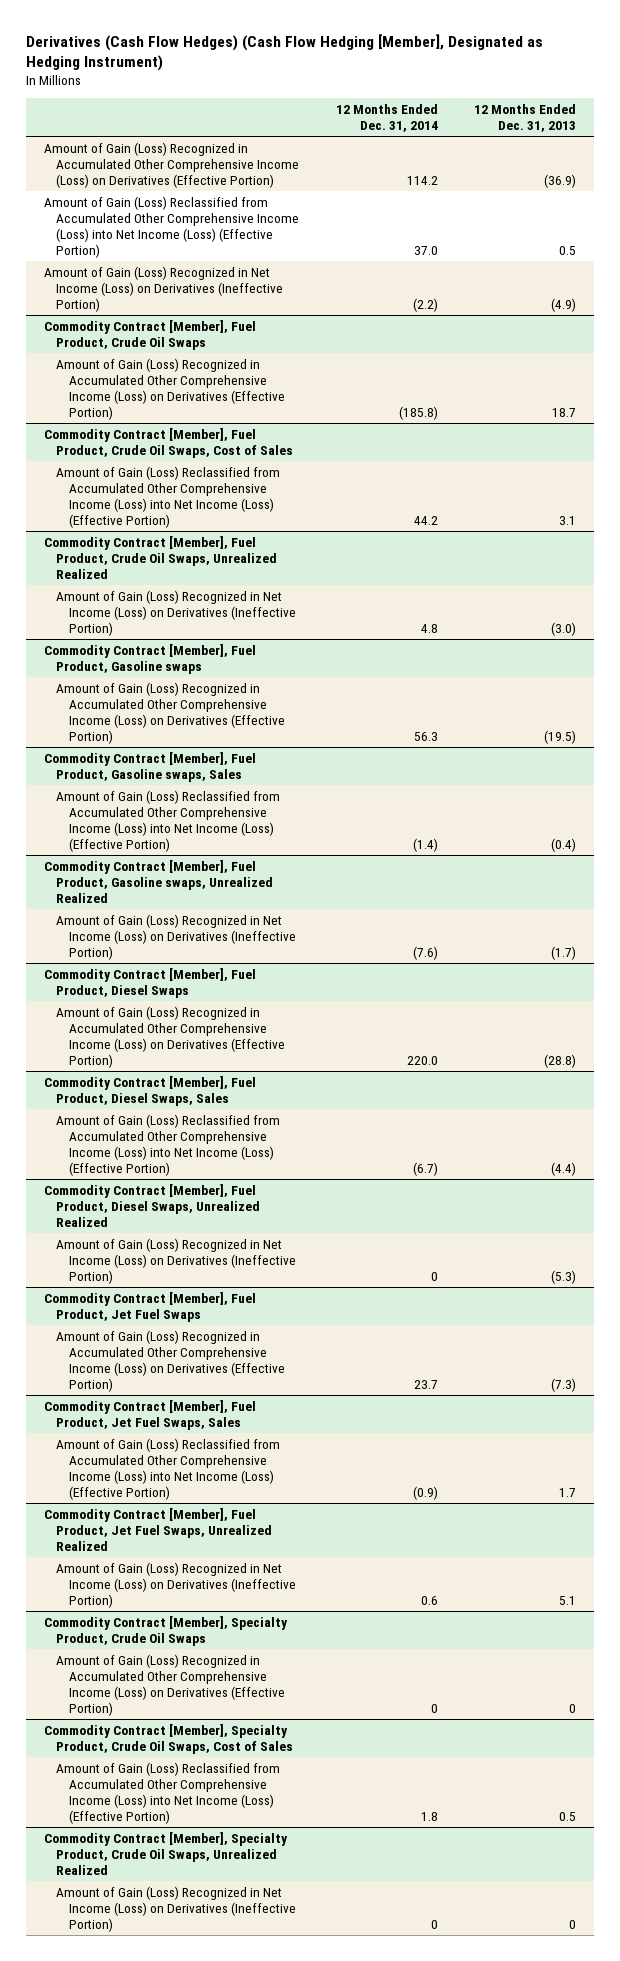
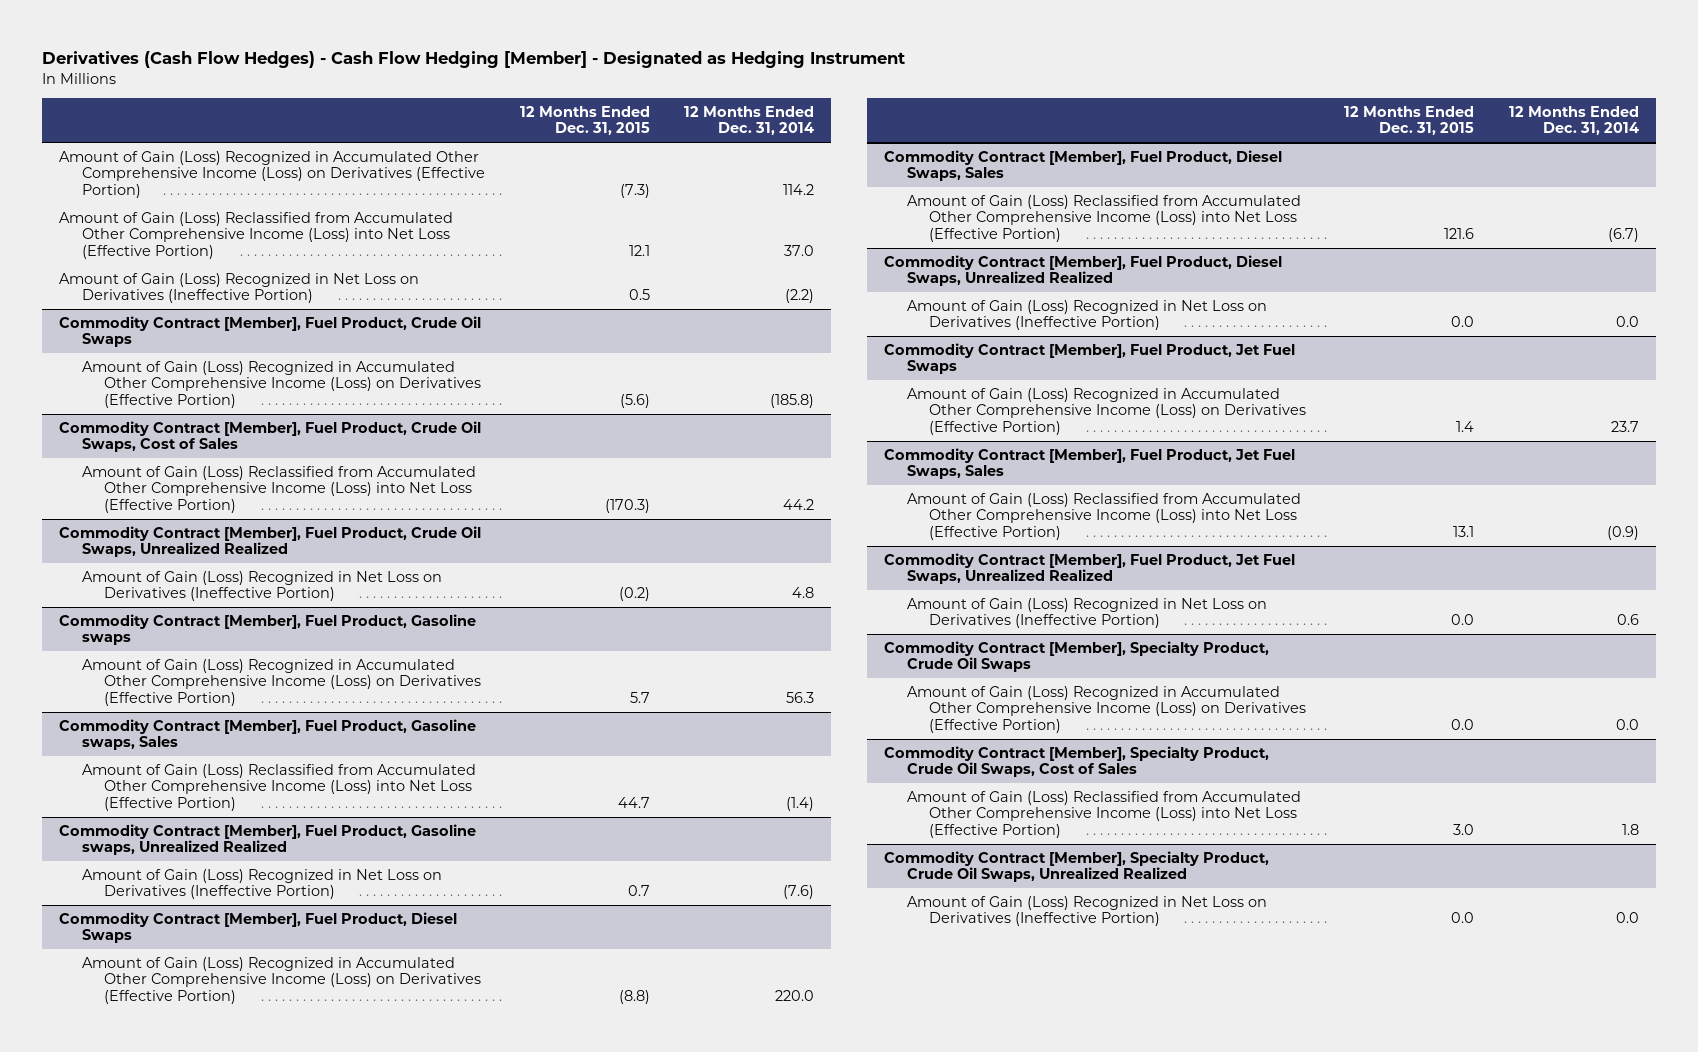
[25,33,543,72] Derivatives (Cash Flow Hedges) (Cash Flow Hedging [Member], Designated as Hedging Instrument) -> [42,51,906,69] Derivatives (Cash Flow Hedges) - Cash Flow Hedging [Member] - Designated as Hedging Instrument
[474,104,577,133] 12 Months Ended Dec. 31, 2013 -> none
none -> [519,105,650,136] 12 Months Ended Dec. 31, 2015
[44,195,300,258] Amount of Gain (Loss) Reclassified from Accumulated Other Comprehensive Income (Loss) into Net Income (Loss) (Effective Portion) -> [59,211,454,260] Amount of Gain (Loss) Reclassified from Accumulated Other Comprehensive Income (Loss) into Net Loss (Effective Portion)
[44,265,284,312] Amount of Gain (Loss) Recognized in Net Income (Loss) on Derivatives (Ineffective Portion) -> [59,272,420,304] Amount of Gain (Loss) Recognized in Net Loss on Derivatives (Ineffective Portion)
[56,465,281,528] Amount of Gain (Loss) Reclassified from Accumulated Other Comprehensive Income (Loss) into Net Income (Loss) (Effective Portion) -> [81,465,476,514] Amount of Gain (Loss) Reclassified from Accumulated Other Comprehensive Income (Loss) into Net Loss (Effective Portion)
[56,589,296,636] Amount of Gain (Loss) Recognized in Net Income (Loss) on Derivatives (Ineffective Portion) -> [81,570,442,602] Amount of Gain (Loss) Recognized in Net Loss on Derivatives (Ineffective Portion)
[56,789,281,852] Amount of Gain (Loss) Reclassified from Accumulated Other Comprehensive Income (Loss) into Net Income (Loss) (Effective Portion) -> [81,763,476,812] Amount of Gain (Loss) Reclassified from Accumulated Other Comprehensive Income (Loss) into Net Loss (Effective Portion)
[56,913,296,960] Amount of Gain (Loss) Recognized in Net Income (Loss) on Derivatives (Ineffective Portion) -> [81,868,442,900] Amount of Gain (Loss) Recognized in Net Loss on Derivatives (Ineffective Portion)
[56,1113,281,1176] Amount of Gain (Loss) Reclassified from Accumulated Other Comprehensive Income (Loss) into Net Income (Loss) (Effective Portion) -> [906,194,1301,243] Amount of Gain (Loss) Reclassified from Accumulated Other Comprehensive Income (Loss) into Net Loss (Effective Portion)
[56,1237,296,1284] Amount of Gain (Loss) Recognized in Net Income (Loss) on Derivatives (Ineffective Portion) -> [906,299,1267,331] Amount of Gain (Loss) Recognized in Net Loss on Derivatives (Ineffective Portion)
[430,1271,438,1281] 0 -> [1616,316,1640,328] 0.0
[56,1437,281,1500] Amount of Gain (Loss) Reclassified from Accumulated Other Comprehensive Income (Loss) into Net Income (Loss) (Effective Portion) -> [906,492,1301,541] Amount of Gain (Loss) Reclassified from Accumulated Other Comprehensive Income (Loss) into Net Loss (Effective Portion)
[56,1561,296,1608] Amount of Gain (Loss) Recognized in Net Income (Loss) on Derivatives (Ineffective Portion) -> [906,597,1267,629] Amount of Gain (Loss) Recognized in Net Loss on Derivatives (Ineffective Portion)
[430,1703,438,1713] 0 -> [1616,719,1640,731] 0.0
[56,1761,281,1824] Amount of Gain (Loss) Reclassified from Accumulated Other Comprehensive Income (Loss) into Net Income (Loss) (Effective Portion) -> [906,790,1301,839] Amount of Gain (Loss) Reclassified from Accumulated Other Comprehensive Income (Loss) into Net Loss (Effective Portion)
[56,1885,296,1932] Amount of Gain (Loss) Recognized in Net Income (Loss) on Derivatives (Ineffective Portion) -> [906,895,1267,927] Amount of Gain (Loss) Recognized in Net Loss on Derivatives (Ineffective Portion)
[430,1919,438,1929] 0 -> [1616,912,1640,924] 0.0

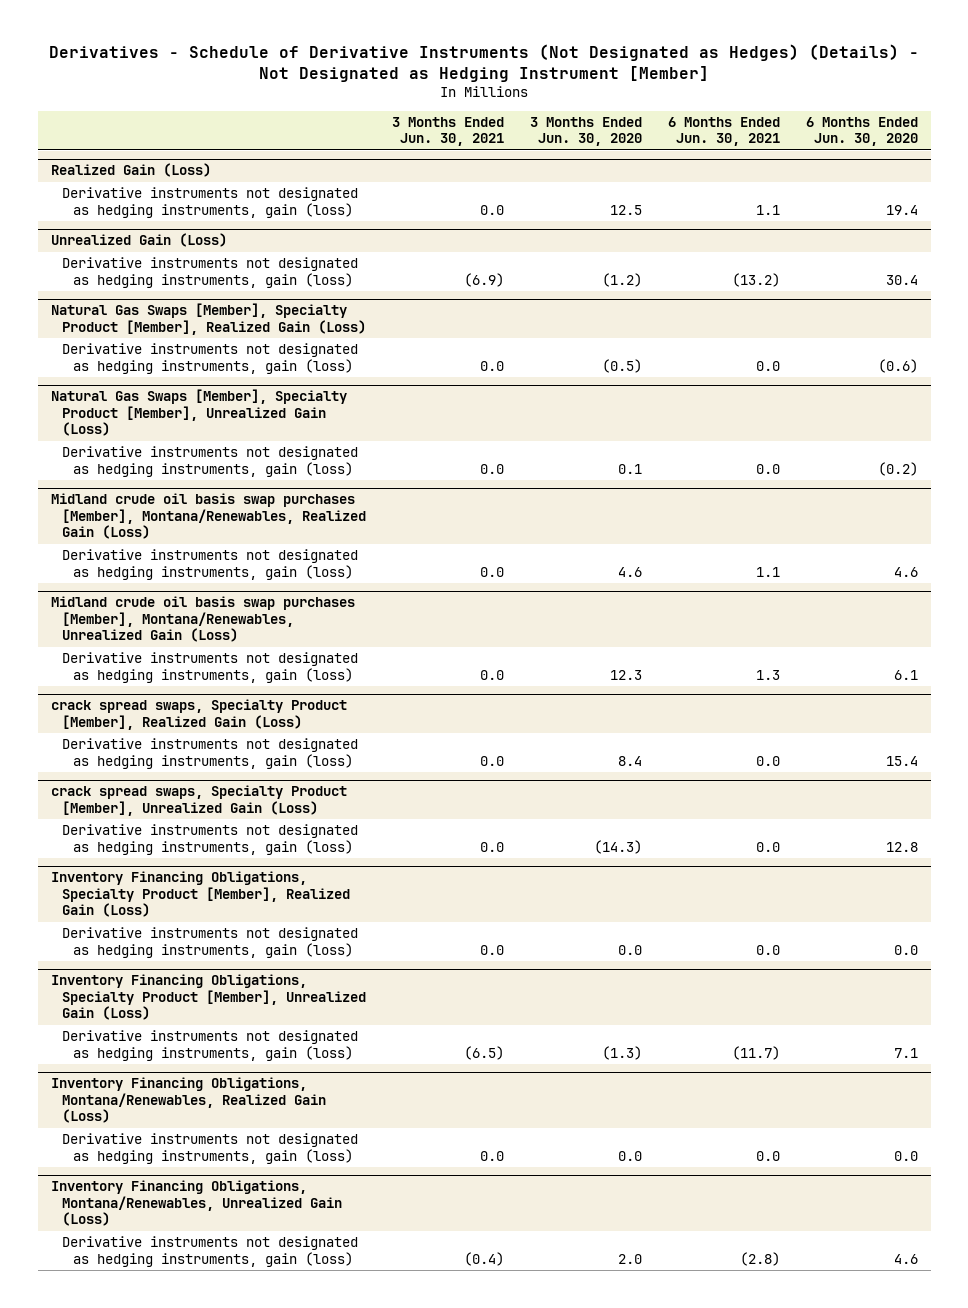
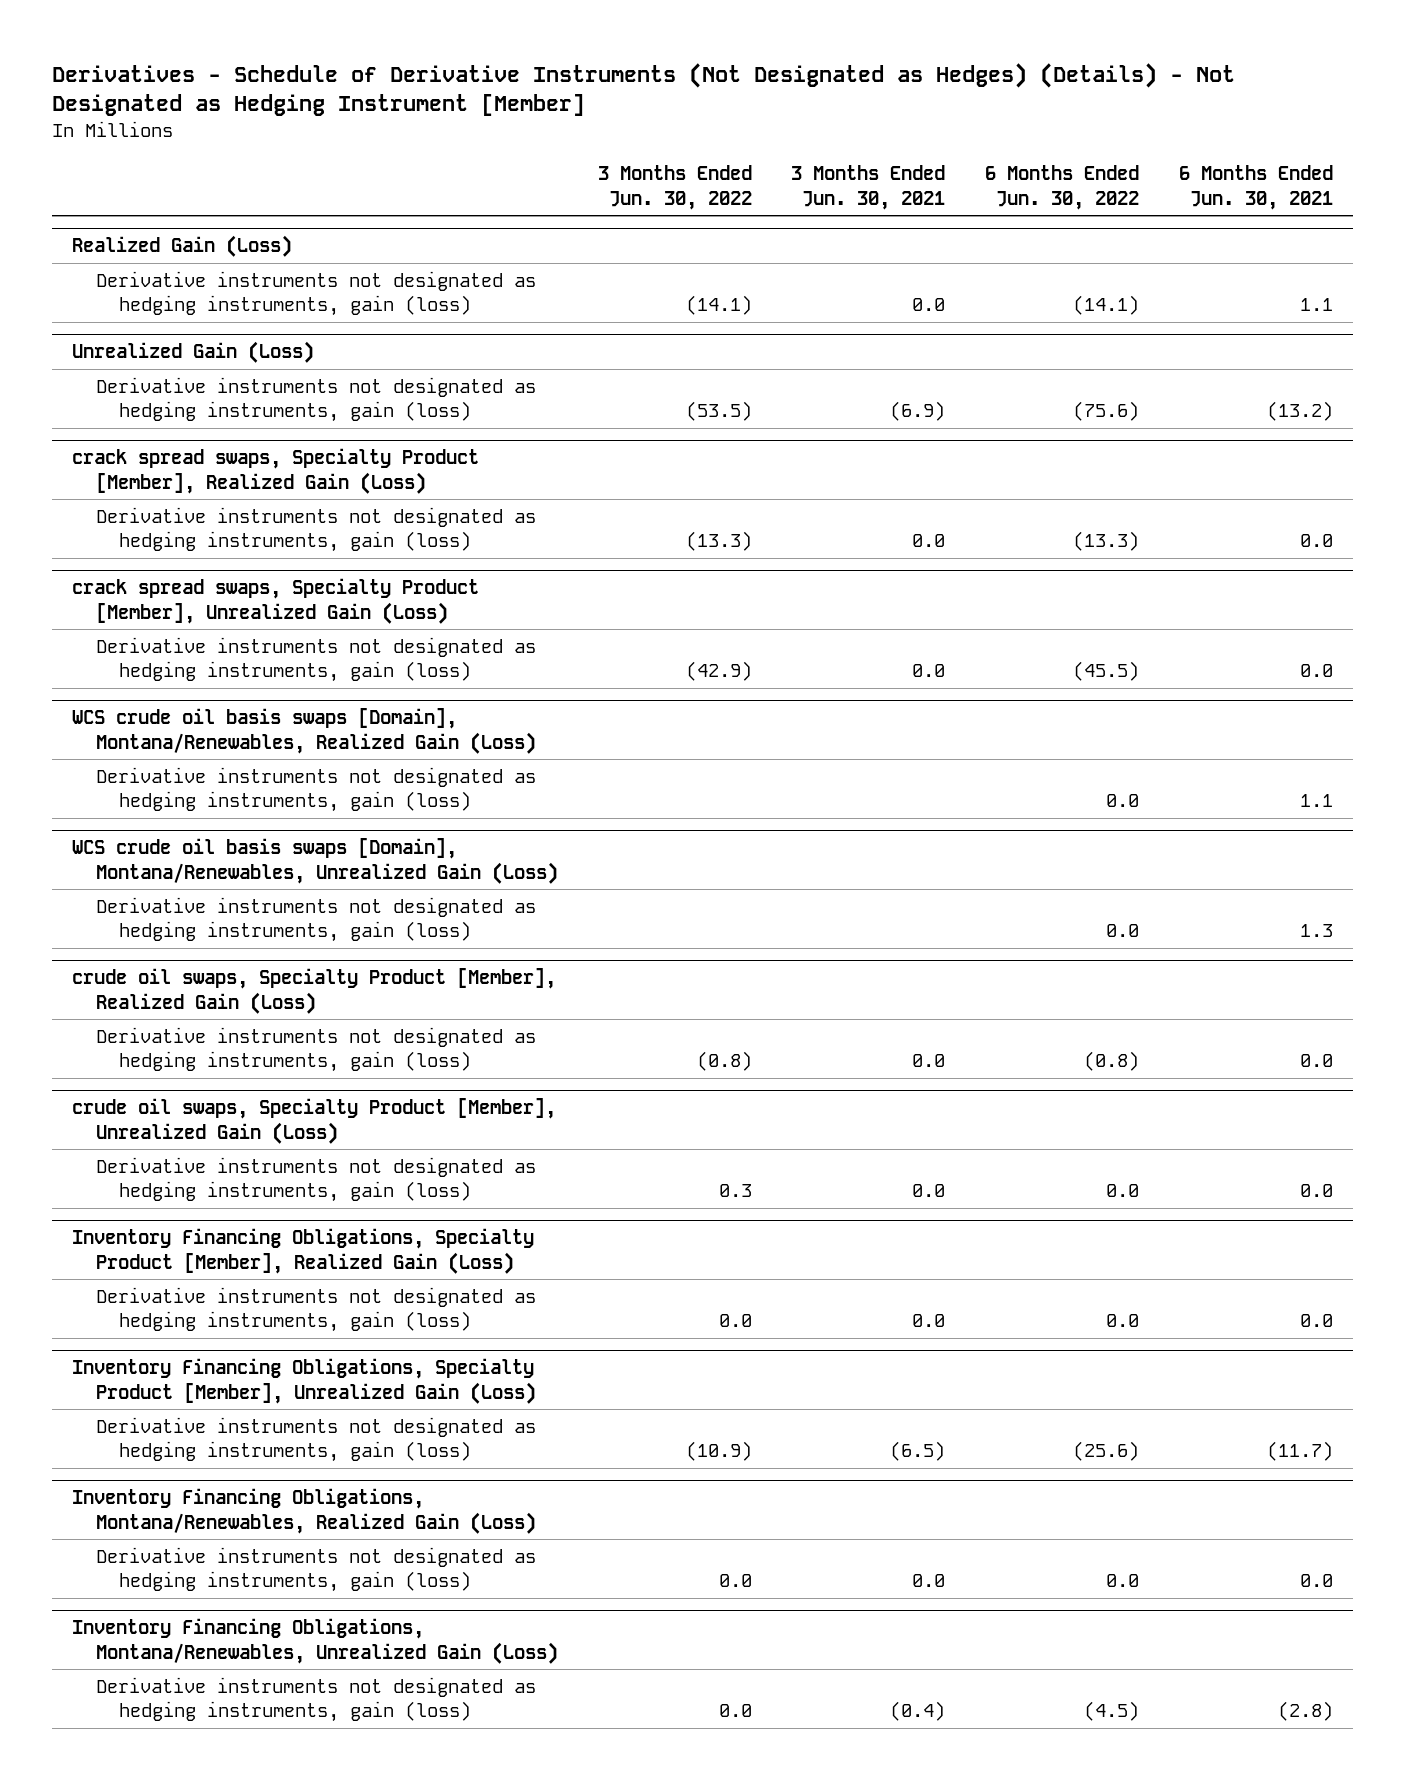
[529,116,642,147] 3 Months Ended Jun. 30, 2020 -> none
[805,116,918,147] 6 Months Ended Jun. 30, 2020 -> none
none -> [597,165,752,210] 3 Months Ended Jun. 30, 2022
none -> [985,165,1140,210] 6 Months Ended Jun. 30, 2022
[50,303,366,335] Natural Gas Swaps [Member], Specialty Product [Member], Realized Gain (Loss) -> none
[61,343,358,374] Derivative instruments not designated as hedging instruments, gain (loss) -> none
[50,389,347,437] Natural Gas Swaps [Member], Specialty Product [Member], Unrealized Gain (Loss) -> none
[61,446,358,477] Derivative instruments not designated as hedging instruments, gain (loss) -> none
[50,493,366,540] Midland crude oil basis swap purchases [Member], Montana/Renewables, Realized Gain (Loss) -> none
[61,549,358,580] Derivative instruments not designated as hedging instruments, gain (loss) -> none
[50,596,355,643] Midland crude oil basis swap purchases [Member], Montana/Renewables, Unrealized Gain (Loss) -> none
[61,652,358,683] Derivative instruments not designated as hedging instruments, gain (loss) -> none
none -> [72,708,536,754] WCS crude oil basis swaps [Domain], Montana/Renewables, Realized Gain (Loss)
none -> [95,767,536,813] Derivative instruments not designated as hedging instruments, gain (loss)
none -> [72,838,558,884] WCS crude oil basis swaps [Domain], Montana/Renewables, Unrealized Gain (Loss)
none -> [95,897,536,943] Derivative instruments not designated as hedging instruments, gain (loss)
none -> [72,968,557,1014] crude oil swaps, Specialty Product [Member], Realized Gain (Loss)
none -> [95,1027,536,1073] Derivative instruments not designated as hedging instruments, gain (loss)
none -> [72,1098,557,1144] crude oil swaps, Specialty Product [Member], Unrealized Gain (Loss)
none -> [95,1157,536,1203] Derivative instruments not designated as hedging instruments, gain (loss)

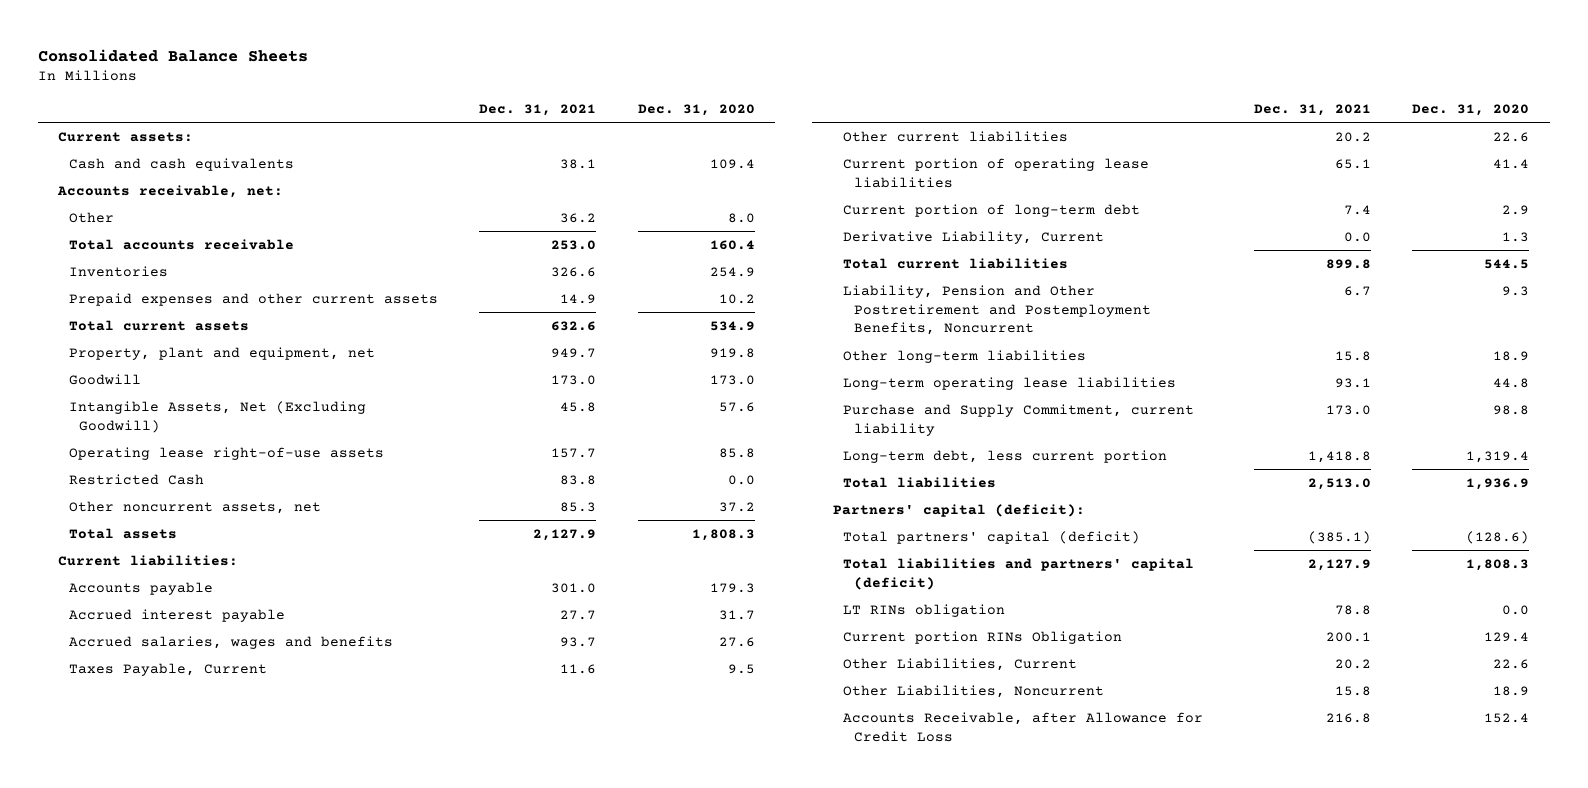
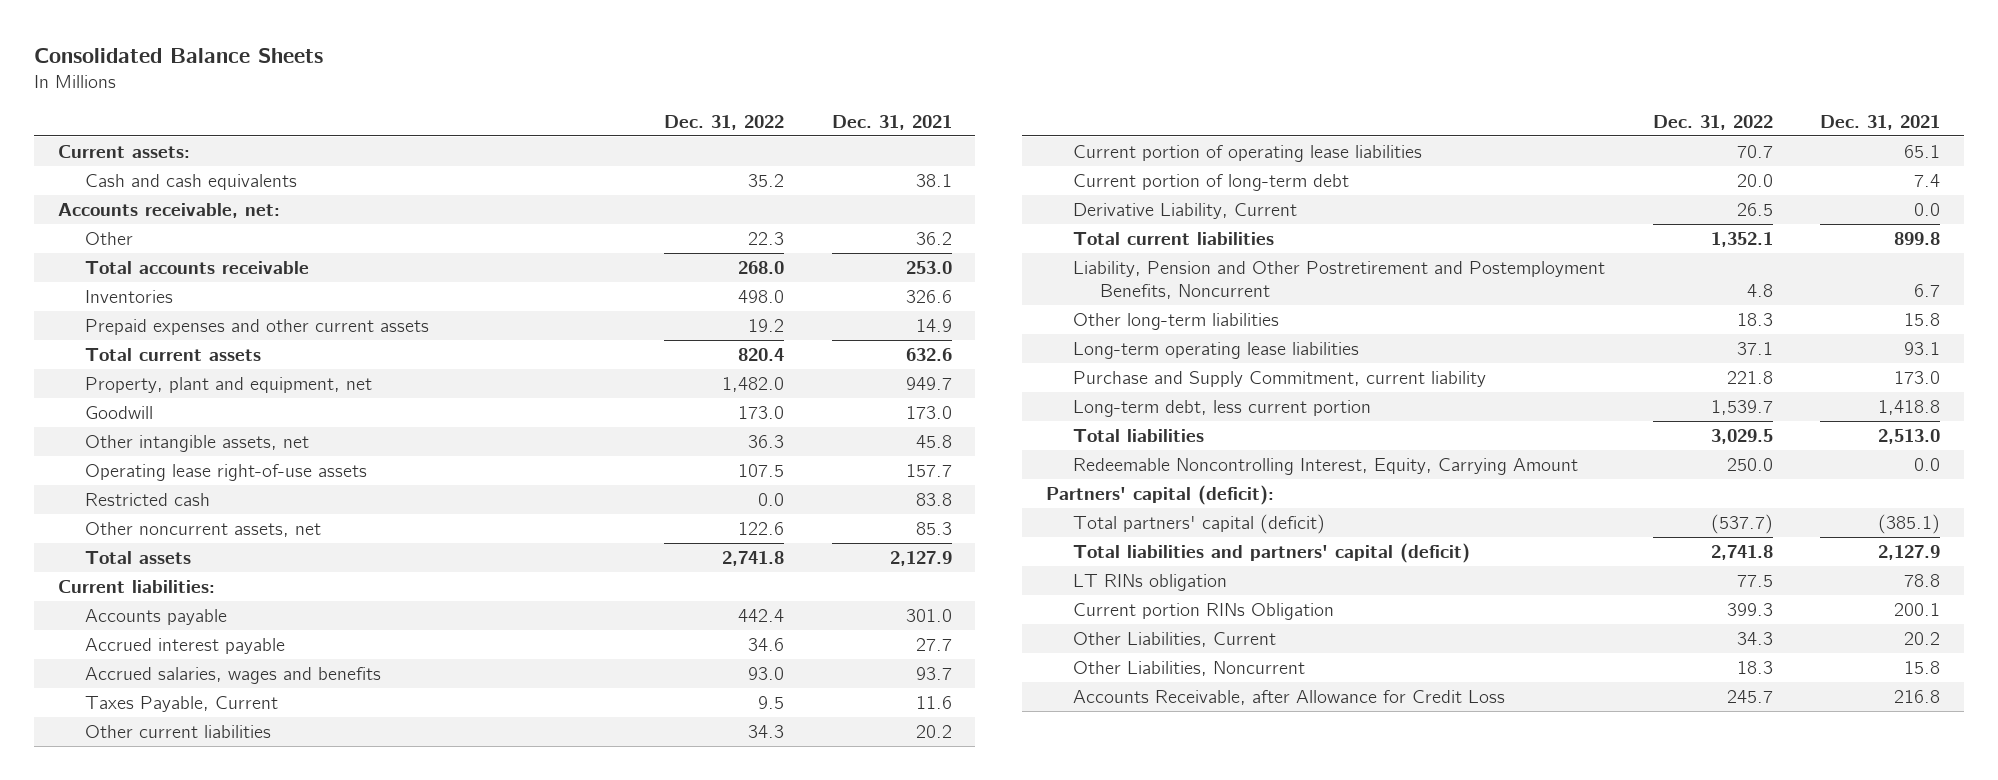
[637,104,755,117] Dec. 31, 2020 -> none
none -> [664,114,785,130] Dec. 31, 2022
[68,400,366,433] Intangible Assets, Net (Excluding Goodwill) -> [84,434,309,452] Other intangible assets, net
[68,473,204,485] Restricted Cash -> [84,492,210,506] Restricted cash
none -> [1073,457,1579,475] Redeemable Noncontrolling Interest, Equity, Carrying Amount

